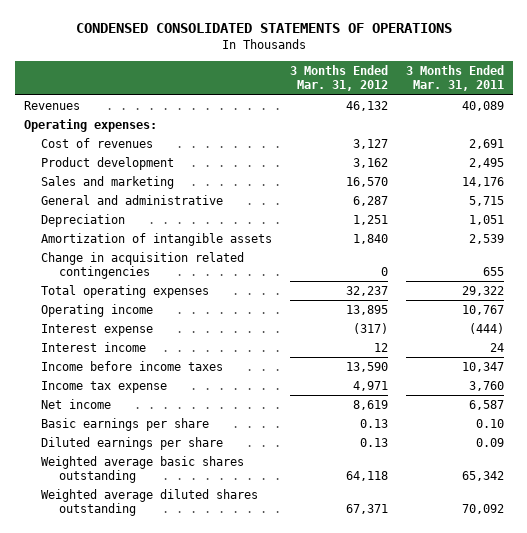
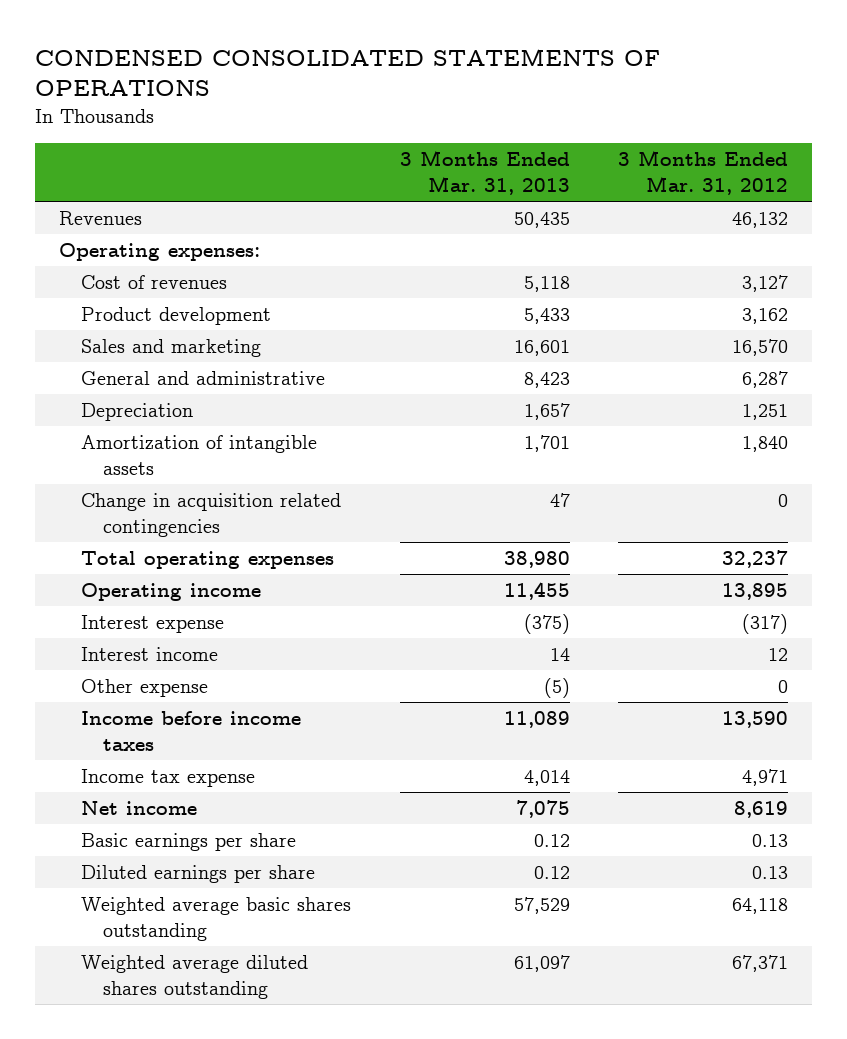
[405,65,504,92] 3 Months Ended Mar. 31, 2011 -> none
none -> [399,150,570,195] 3 Months Ended Mar. 31, 2013
none -> [81,679,209,698] Other expense

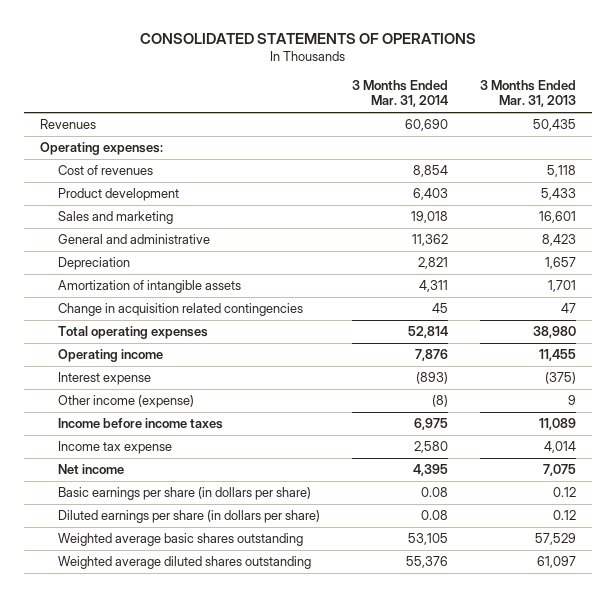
[34,48,660,97] CONDENSED CONSOLIDATED STATEMENTS OF OPERATIONS -> [139,32,476,44] CONSOLIDATED STATEMENTS OF OPERATIONS
[617,150,788,195] 3 Months Ended Mar. 31, 2012 -> none
none -> [352,80,449,108] 3 Months Ended Mar. 31, 2014
[81,647,219,662] Interest income -> none
[81,679,209,698] Other expense -> [58,395,195,409] Other income (expense)
[543,678,570,699] (5) -> [568,395,577,406] 9
[81,833,297,852] Basic earnings per share -> [58,487,312,501] Basic earnings per share (in dollars per share)
[81,865,316,884] Diluted earnings per share -> [58,510,321,524] Diluted earnings per share (in dollars per share)

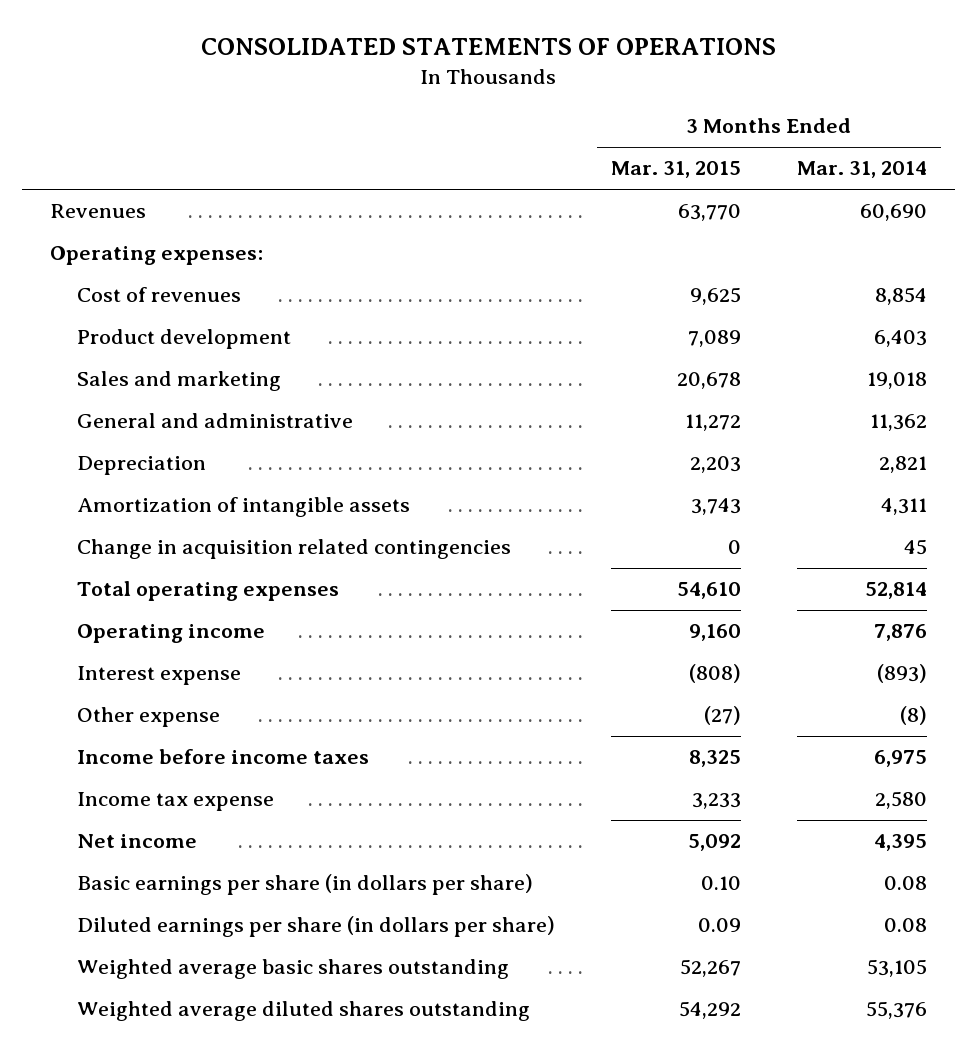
[480,80,577,108] 3 Months Ended Mar. 31, 2013 -> none
none -> [610,161,741,179] Mar. 31, 2015
[58,395,195,409] Other income (expense) -> [76,707,220,728] Other expense

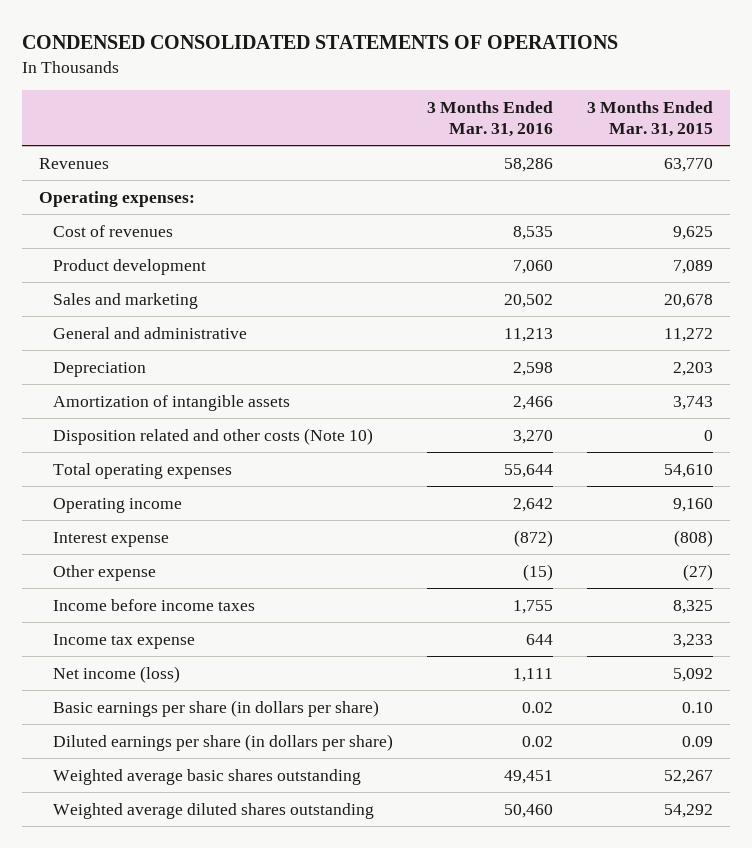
[201,37,777,55] CONSOLIDATED STATEMENTS OF OPERATIONS -> [22,35,619,50] CONDENSED CONSOLIDATED STATEMENTS OF OPERATIONS
[796,161,927,179] Mar. 31, 2014 -> none
none -> [427,101,554,137] 3 Months Ended Mar. 31, 2016
[76,539,511,560] Change in acquisition related contingencies -> none
none -> [53,427,374,445] Disposition related and other costs (Note 10)
[76,834,197,849] Net income -> [53,665,181,683] Net income (loss)

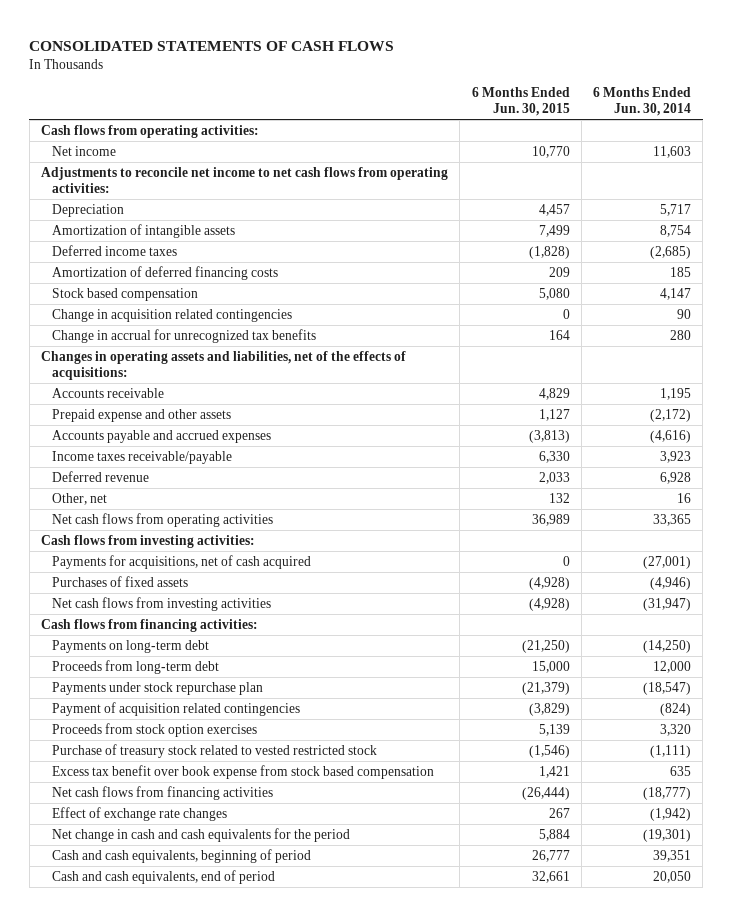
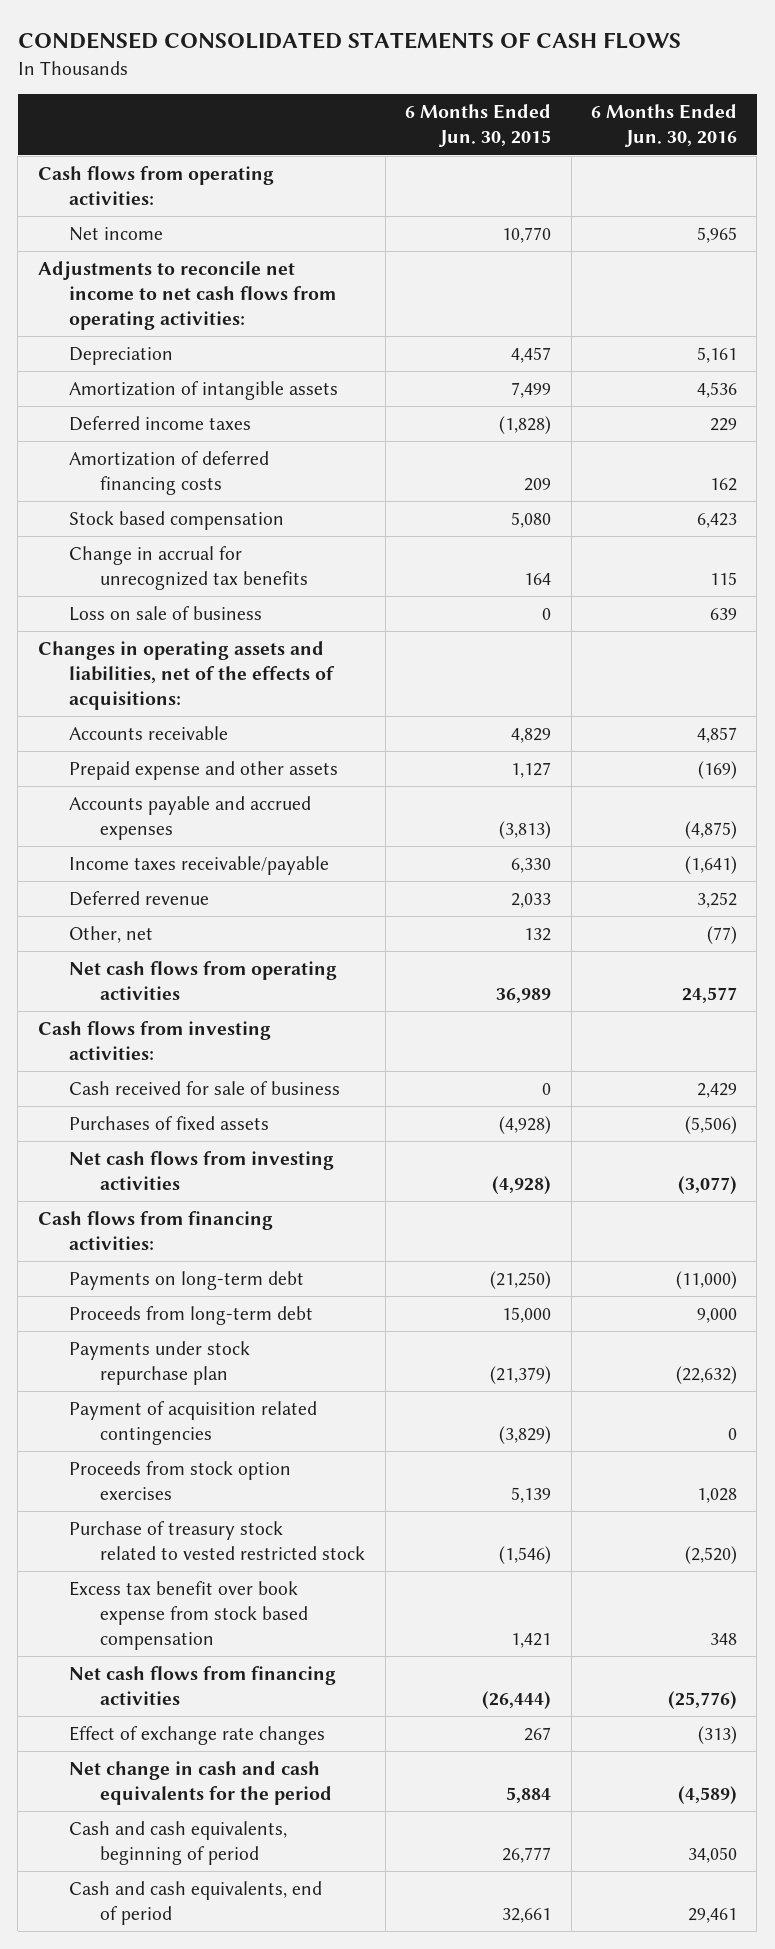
[29,40,395,51] CONSOLIDATED STATEMENTS OF CASH FLOWS -> [17,32,681,50] CONDENSED CONSOLIDATED STATEMENTS OF CASH FLOWS
[592,87,691,117] 6 Months Ended Jun. 30, 2014 -> none
none -> [591,104,738,148] 6 Months Ended Jun. 30, 2016
[51,308,292,322] Change in acquisition related contingencies -> none
none -> [68,606,262,622] Loss on sale of business
[51,554,311,569] Payments for acquisitions, net of cash acquired -> none
none -> [68,1081,340,1096] Cash received for sale of business

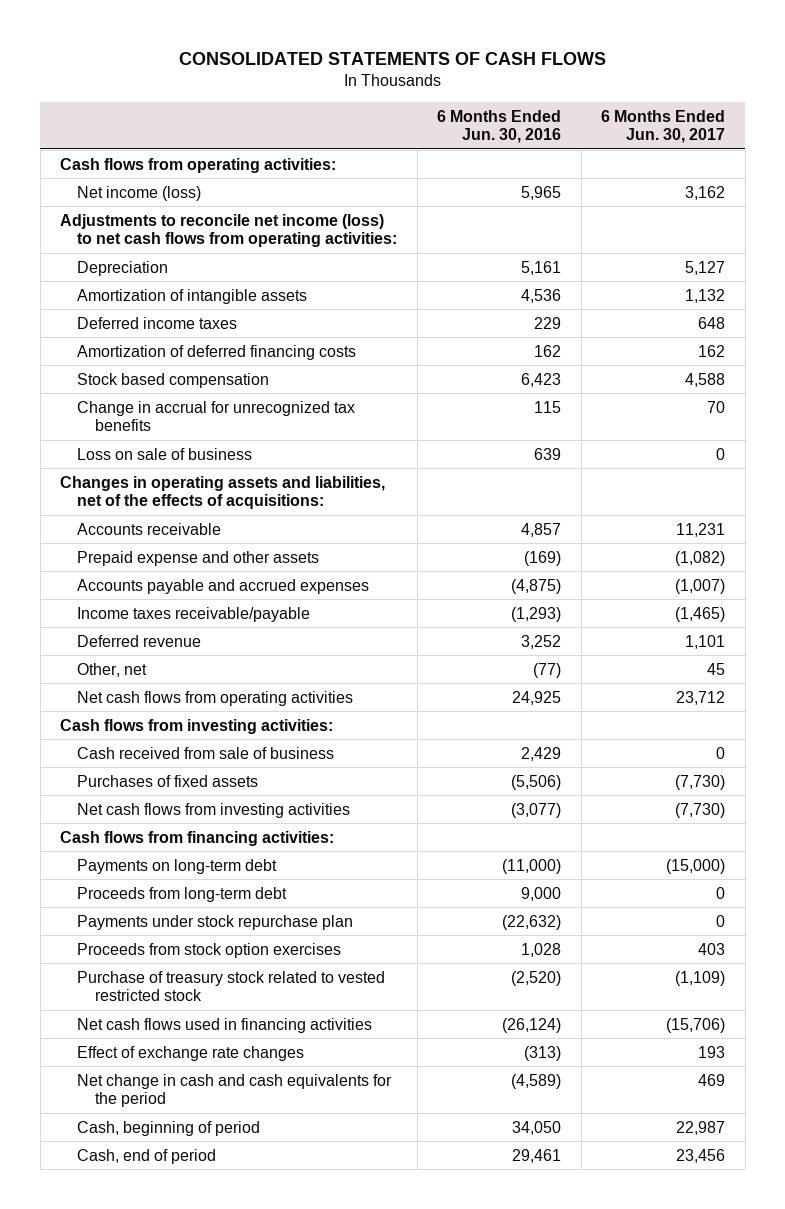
[17,32,681,50] CONDENSED CONSOLIDATED STATEMENTS OF CASH FLOWS -> [178,51,606,65] CONSOLIDATED STATEMENTS OF CASH FLOWS
[405,104,552,148] 6 Months Ended Jun. 30, 2015 -> none
none -> [601,109,726,144] 6 Months Ended Jun. 30, 2017
[68,227,163,242] Net income -> [77,185,202,201] Net income (loss)
[37,261,336,330] Adjustments to reconcile net income to net cash flows from operating activities: -> [60,213,398,248] Adjustments to reconcile net income (loss) to net cash flows from operating activities:
[685,856,738,875] (1,641) -> [511,606,562,622] (1,293)
[682,986,738,1003] 24,577 -> [512,690,562,705] 24,925
[68,1081,340,1096] Cash received for sale of business -> [77,746,335,759] Cash received from sale of business
[68,1401,317,1445] Payment of acquisition related contingencies -> none
[68,1581,309,1650] Excess tax benefit over book expense from stock based compensation -> none
[68,1666,336,1705] Net cash flows from financing activities -> [77,1017,373,1033] Net cash flows used in financing activities
[668,1690,738,1709] (25,776) -> [502,1017,562,1033] (26,124)
[68,1821,287,1865] Cash and cash equivalents, beginning of period -> [77,1120,261,1136] Cash, beginning of period
[68,1881,322,1925] Cash and cash equivalents, end of period -> [77,1148,217,1164] Cash, end of period

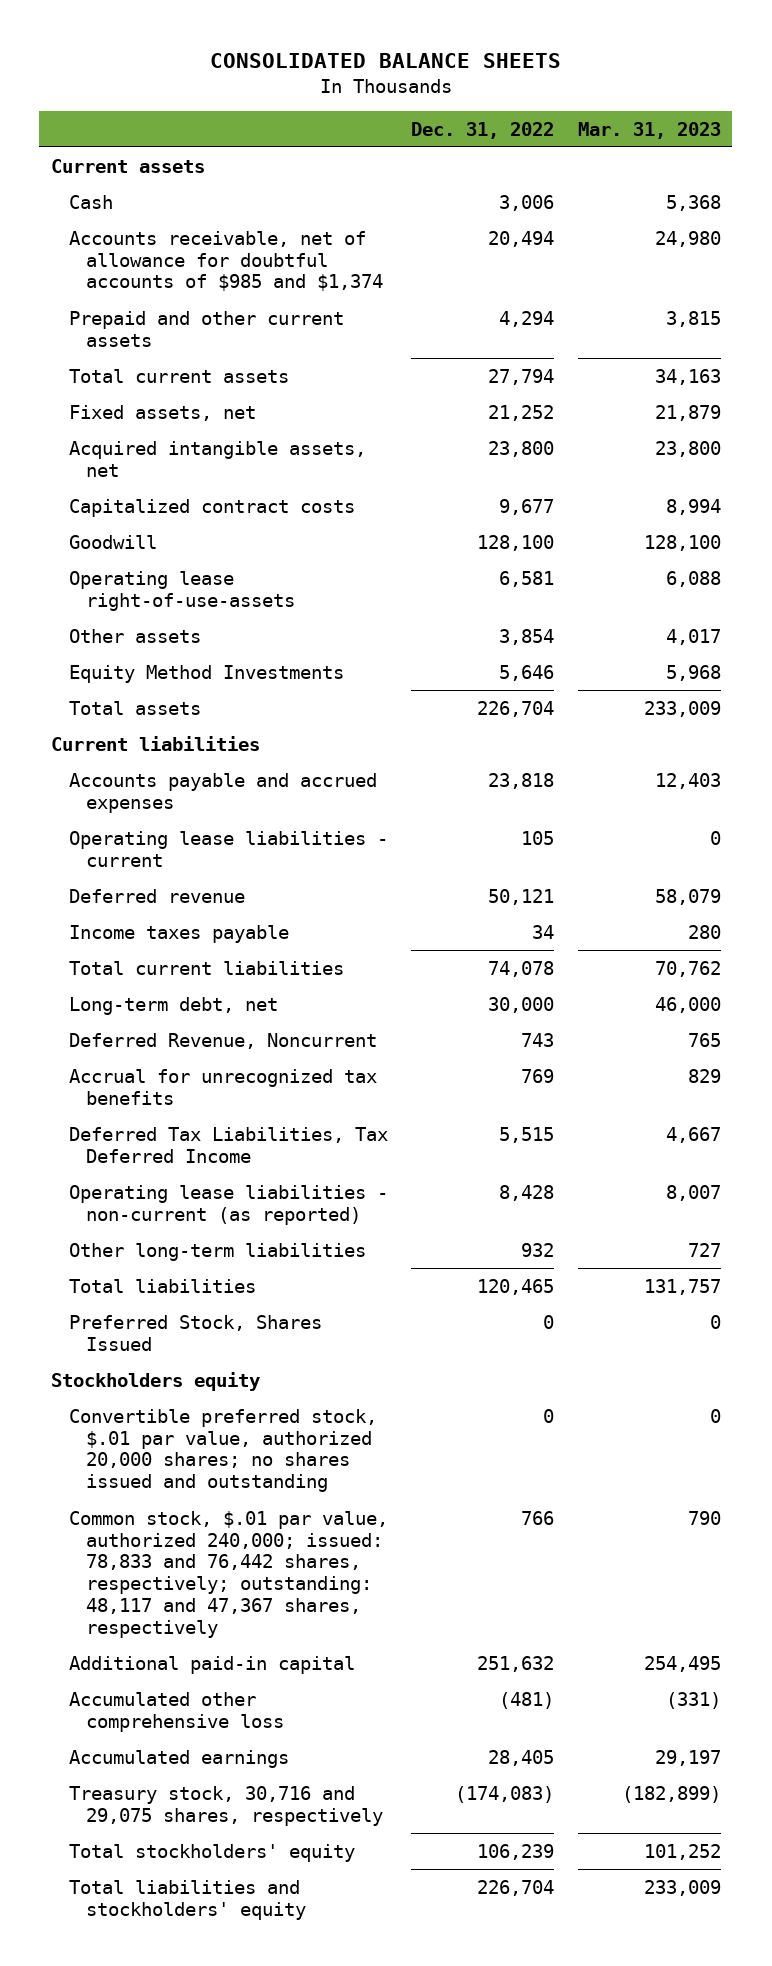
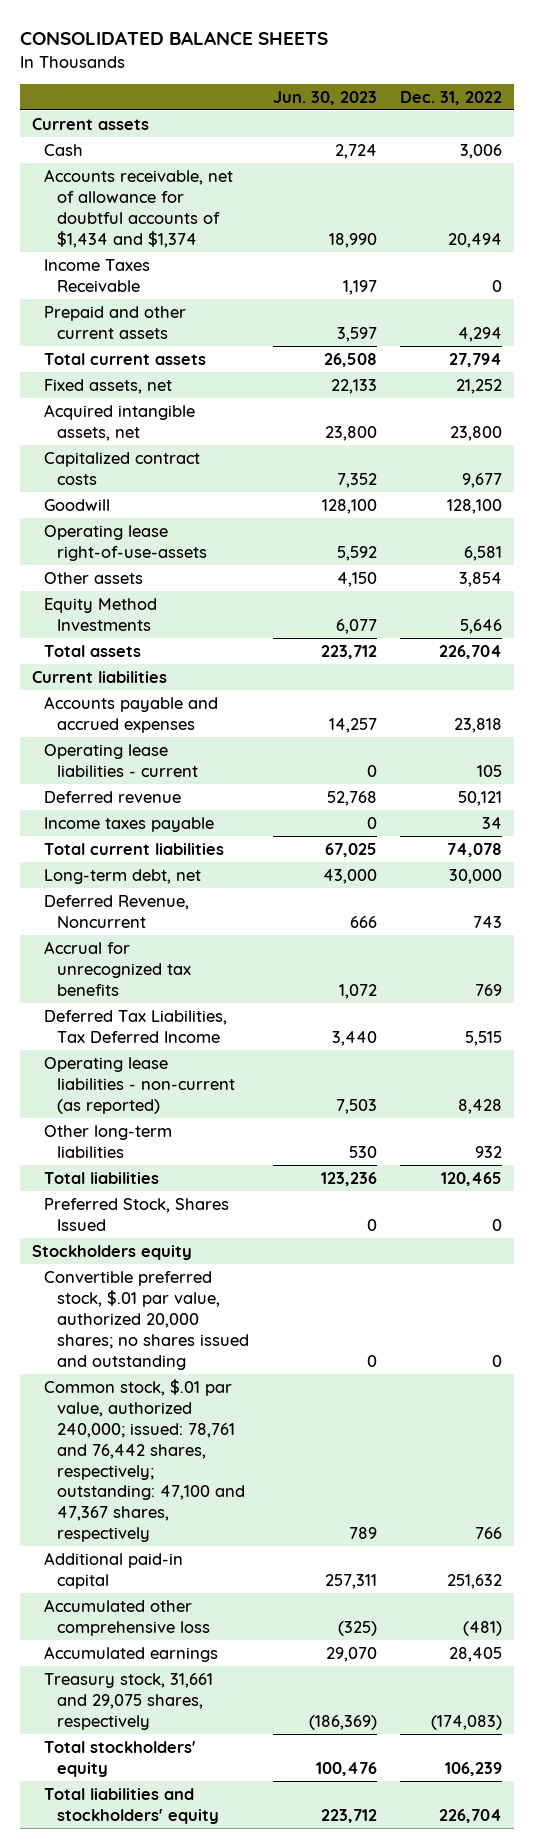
[577,121,721,139] Mar. 31, 2023 -> none
none -> [272,90,377,105] Jun. 30, 2023
[68,230,384,292] Accounts receivable, net of allowance for doubtful accounts of $985 and $1,374 -> [44,168,234,248] Accounts receivable, net of allowance for doubtful accounts of $1,434 and $1,374
none -> [44,258,151,292] Income Taxes Receivable
[68,1510,388,1638] Common stock, $.01 par value, authorized 240,000; issued: 78,833 and 76,442 shares, respectively; outstanding: 48,117 and 47,367 shares, respectively -> [44,1378,246,1543] Common stock, $.01 par value, authorized 240,000; issued: 78,761 and 76,442 shares, respectively; outstanding: 47,100 and 47,367 shares, respectively
[68,1785,384,1826] Treasury stock, 30,716 and 29,075 shares, respectively -> [44,1672,214,1730] Treasury stock, 31,661 and 29,075 shares, respectively

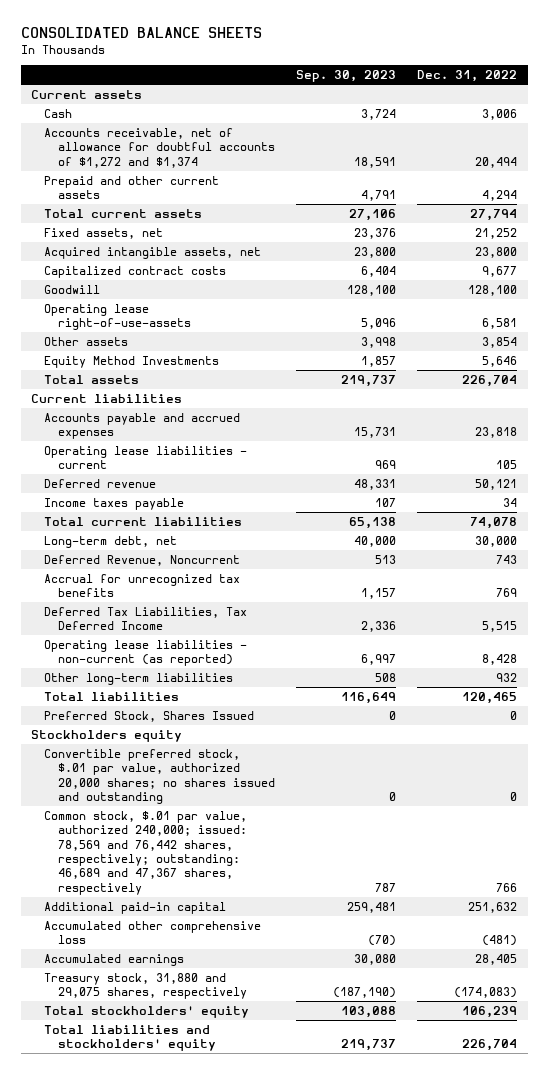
[272,90,377,105] Jun. 30, 2023 -> none
none -> [295,70,396,83] Sep. 30, 2023
[44,258,151,292] Income Taxes Receivable -> none
[44,168,234,248] Accounts receivable, net of allowance for doubtful accounts of $1,434 and $1,374 -> [44,127,275,168] Accounts receivable, net of allowance for doubtful accounts of $1,272 and $1,374
[44,1378,246,1543] Common stock, $.01 par value, authorized 240,000; issued: 78,761 and 76,442 shares, respectively; outstanding: 47,100 and 47,367 shares, respectively -> [44,810,248,895] Common stock, $.01 par value, authorized 240,000; issued: 78,569 and 76,442 shares, respectively; outstanding: 46,689 and 47,367 shares, respectively
[44,1672,214,1730] Treasury stock, 31,661 and 29,075 shares, respectively -> [44,972,247,1000] Treasury stock, 31,880 and 29,075 shares, respectively

